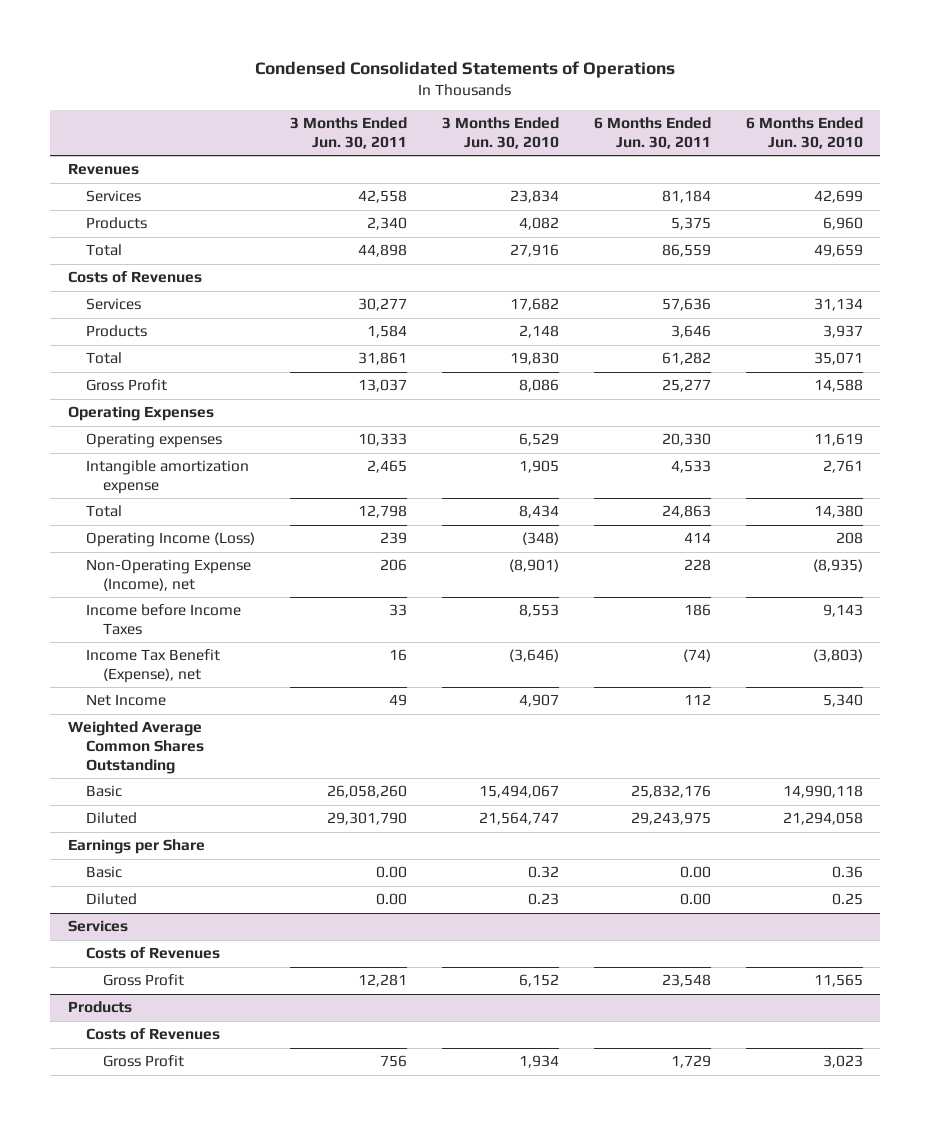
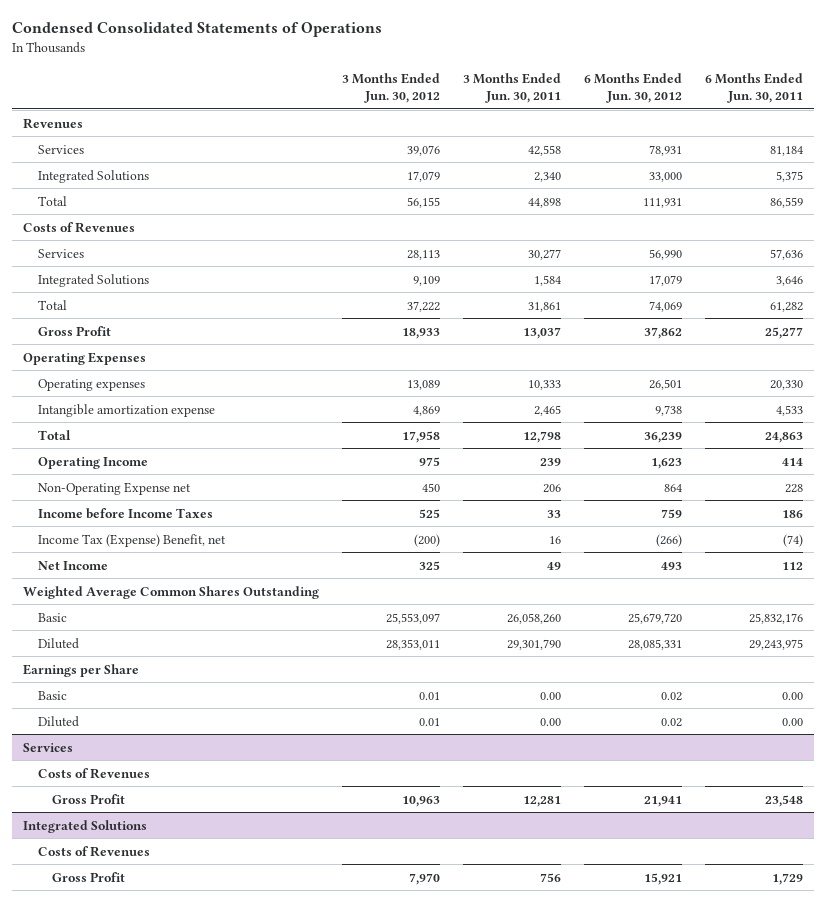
[441,117,559,149] 3 Months Ended Jun. 30, 2010 -> none
[745,117,863,149] 6 Months Ended Jun. 30, 2010 -> none
none -> [342,72,441,104] 3 Months Ended Jun. 30, 2012
none -> [584,72,683,104] 6 Months Ended Jun. 30, 2012
[85,217,147,230] Products -> [37,169,149,183] Integrated Solutions
[85,325,147,338] Products -> [37,273,149,287] Integrated Solutions
[85,532,255,548] Operating Income (Loss) -> [37,456,148,469] Operating Income
[85,559,251,591] Non-Operating Expense (Income), net -> [37,481,191,495] Non-Operating Expense net
[85,649,220,683] Income Tax Benefit (Expense), net -> [37,533,226,547] Income Tax (Expense) Benefit, net
[67,1001,132,1014] Products -> none
none -> [23,819,148,833] Integrated Solutions

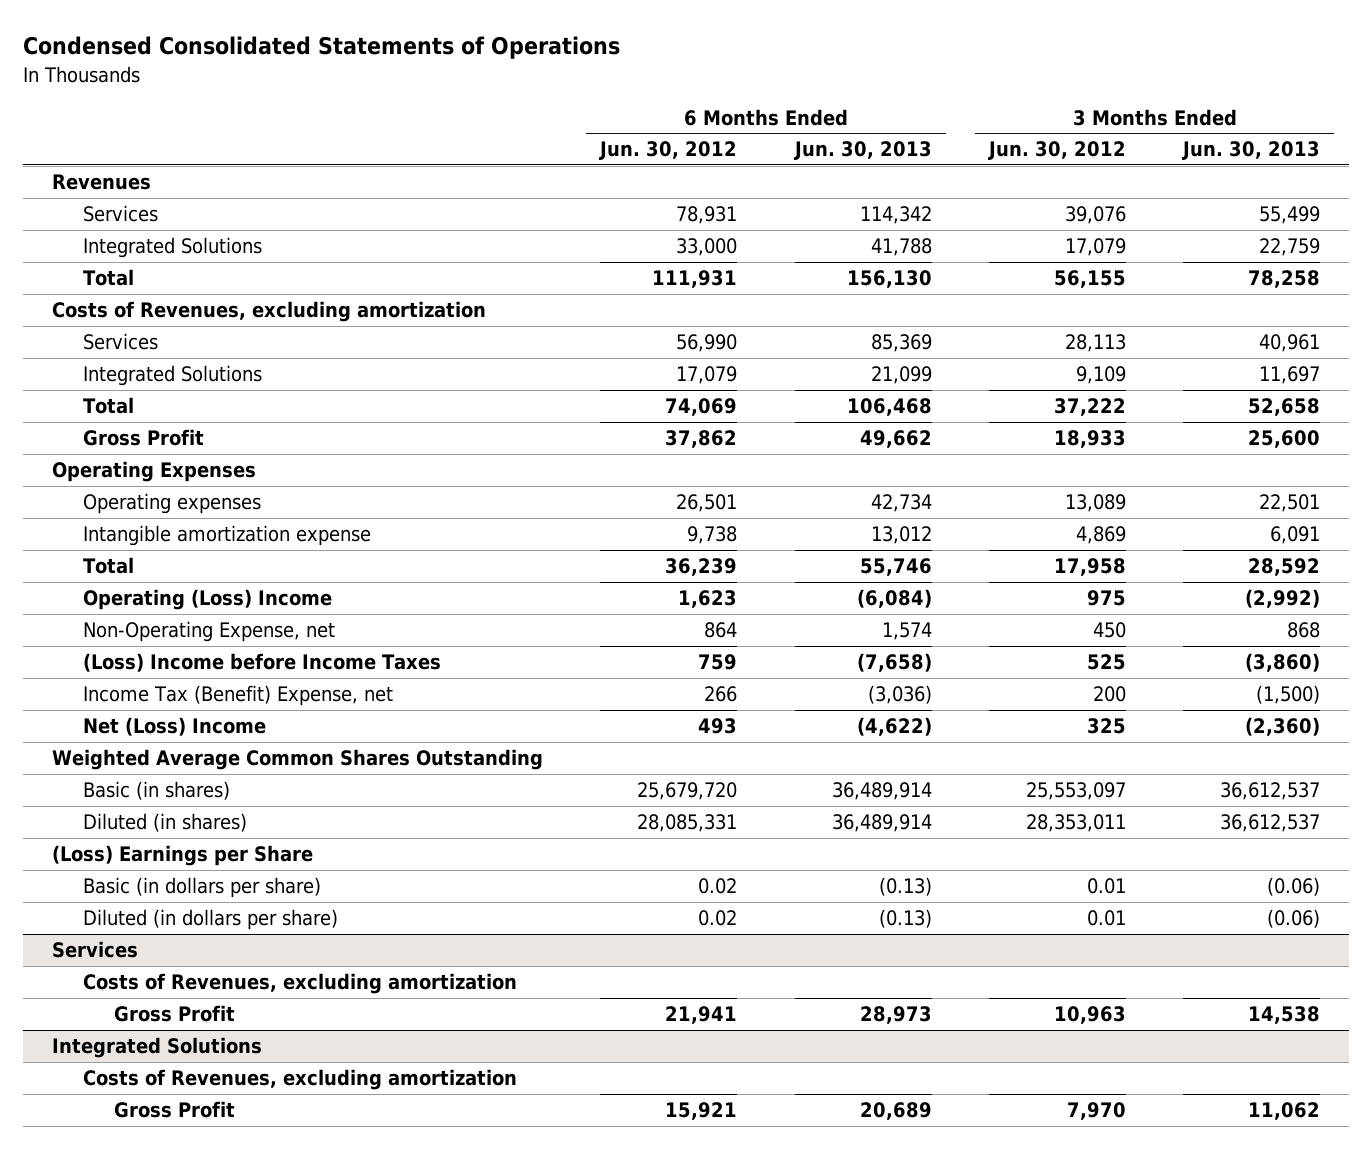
[463,72,562,104] 3 Months Ended Jun. 30, 2011 -> none
[704,72,803,104] 6 Months Ended Jun. 30, 2011 -> none
none -> [793,141,932,161] Jun. 30, 2013
none -> [1182,141,1321,161] Jun. 30, 2013
[23,221,136,233] Costs of Revenues -> [52,301,487,323] Costs of Revenues, excluding amortization
[37,456,148,469] Operating Income -> [82,589,332,611] Operating (Loss) Income
[37,481,191,495] Non-Operating Expense net -> [82,621,335,643] Non-Operating Expense, net
[37,507,213,519] Income before Income Taxes -> [82,653,441,673] (Loss) Income before Income Taxes
[37,533,226,547] Income Tax (Expense) Benefit, net -> [82,685,393,707] Income Tax (Benefit) Expense, net
[414,533,441,547] (200) -> [1092,686,1126,703] 200
[656,533,683,547] (266) -> [704,686,738,703] 266
[37,560,108,570] Net Income -> [82,717,266,737] Net (Loss) Income
[37,612,67,622] Basic -> [82,781,230,801] Basic (in shares)
[37,637,79,649] Diluted -> [82,813,247,833] Diluted (in shares)
[23,663,140,677] Earnings per Share -> [52,845,314,867] (Loss) Earnings per Share
[37,690,67,700] Basic -> [82,877,321,899] Basic (in dollars per share)
[37,715,79,727] Diluted -> [82,909,338,931] Diluted (in dollars per share)
[37,767,150,779] Costs of Revenues -> [82,973,517,995] Costs of Revenues, excluding amortization
[37,845,150,857] Costs of Revenues -> [82,1069,517,1091] Costs of Revenues, excluding amortization

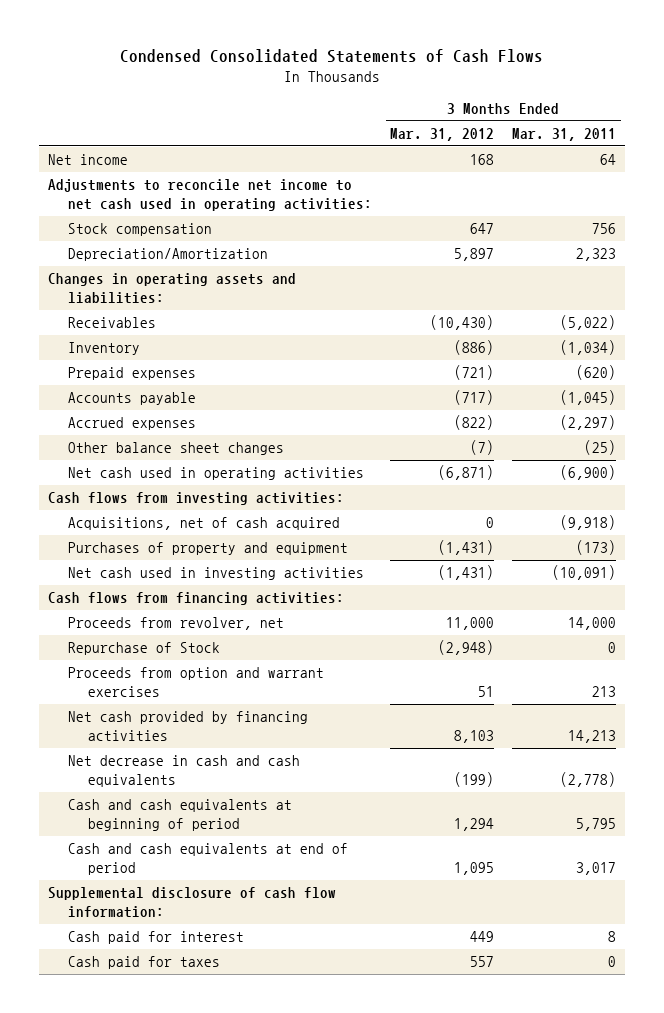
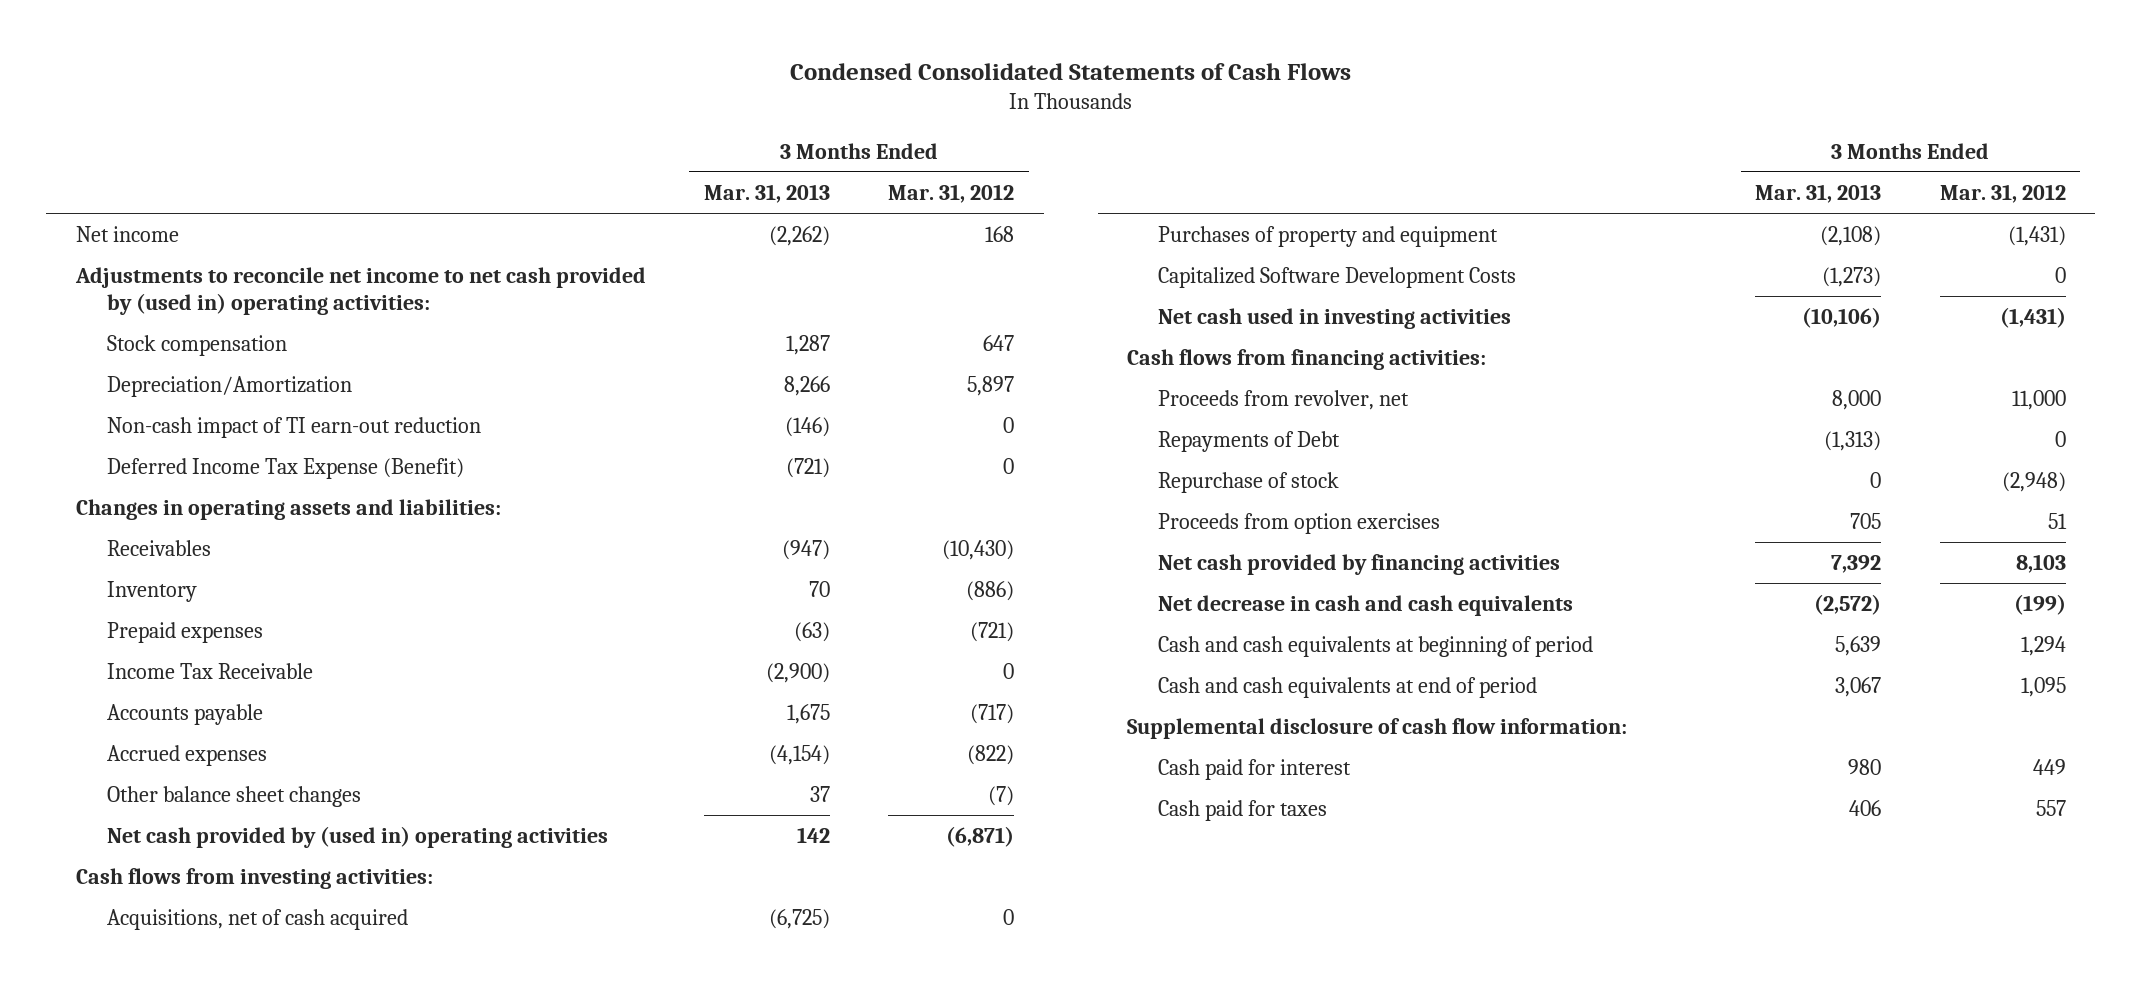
[512,127,617,141] Mar. 31, 2011 -> none
none -> [703,183,830,203] Mar. 31, 2013
[47,179,373,211] Adjustments to reconcile net income to net cash used in operating activities: -> [74,266,646,316] Adjustments to reconcile net income to net cash provided by (used in) operating activities:
none -> [107,416,482,438] Non-cash impact of TI earn-out reduction
none -> [107,457,465,479] Deferred Income Tax Expense (Benefit)
none -> [107,662,314,679] Income Tax Receivable
[68,467,365,481] Net cash used in operating activities -> [107,825,609,848] Net cash provided by (used in) operating activities
none -> [1158,266,1517,288] Capitalized Software Development Costs
none -> [1158,430,1341,452] Repayments of Debt
[68,642,221,656] Repurchase of Stock -> [1158,471,1340,493] Repurchase of stock
[68,667,325,697] Proceeds from option and warrant exercises -> [1158,512,1441,534] Proceeds from option exercises

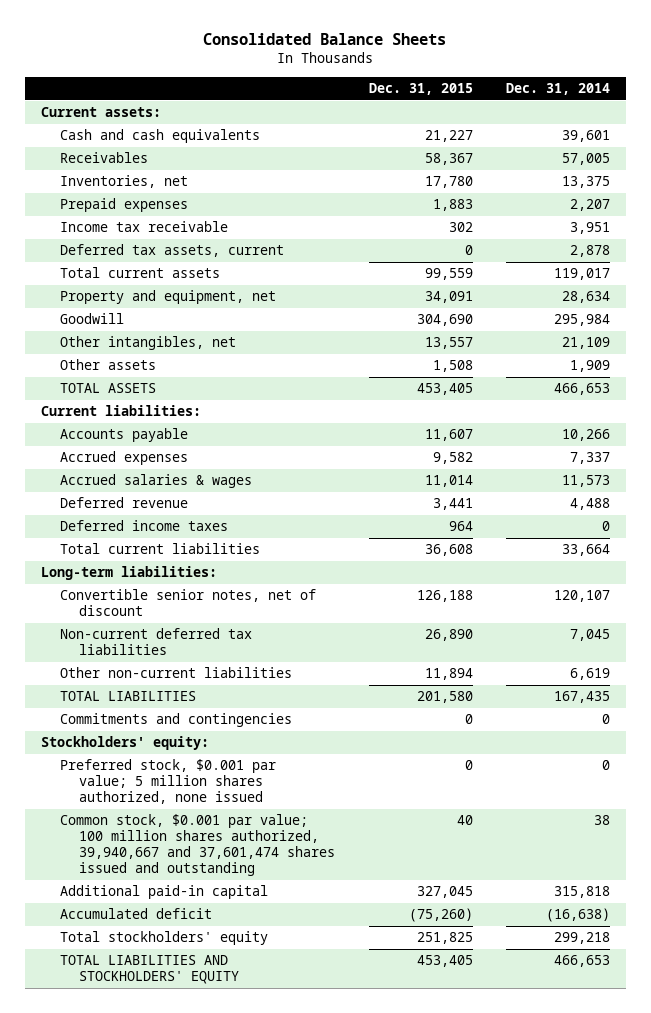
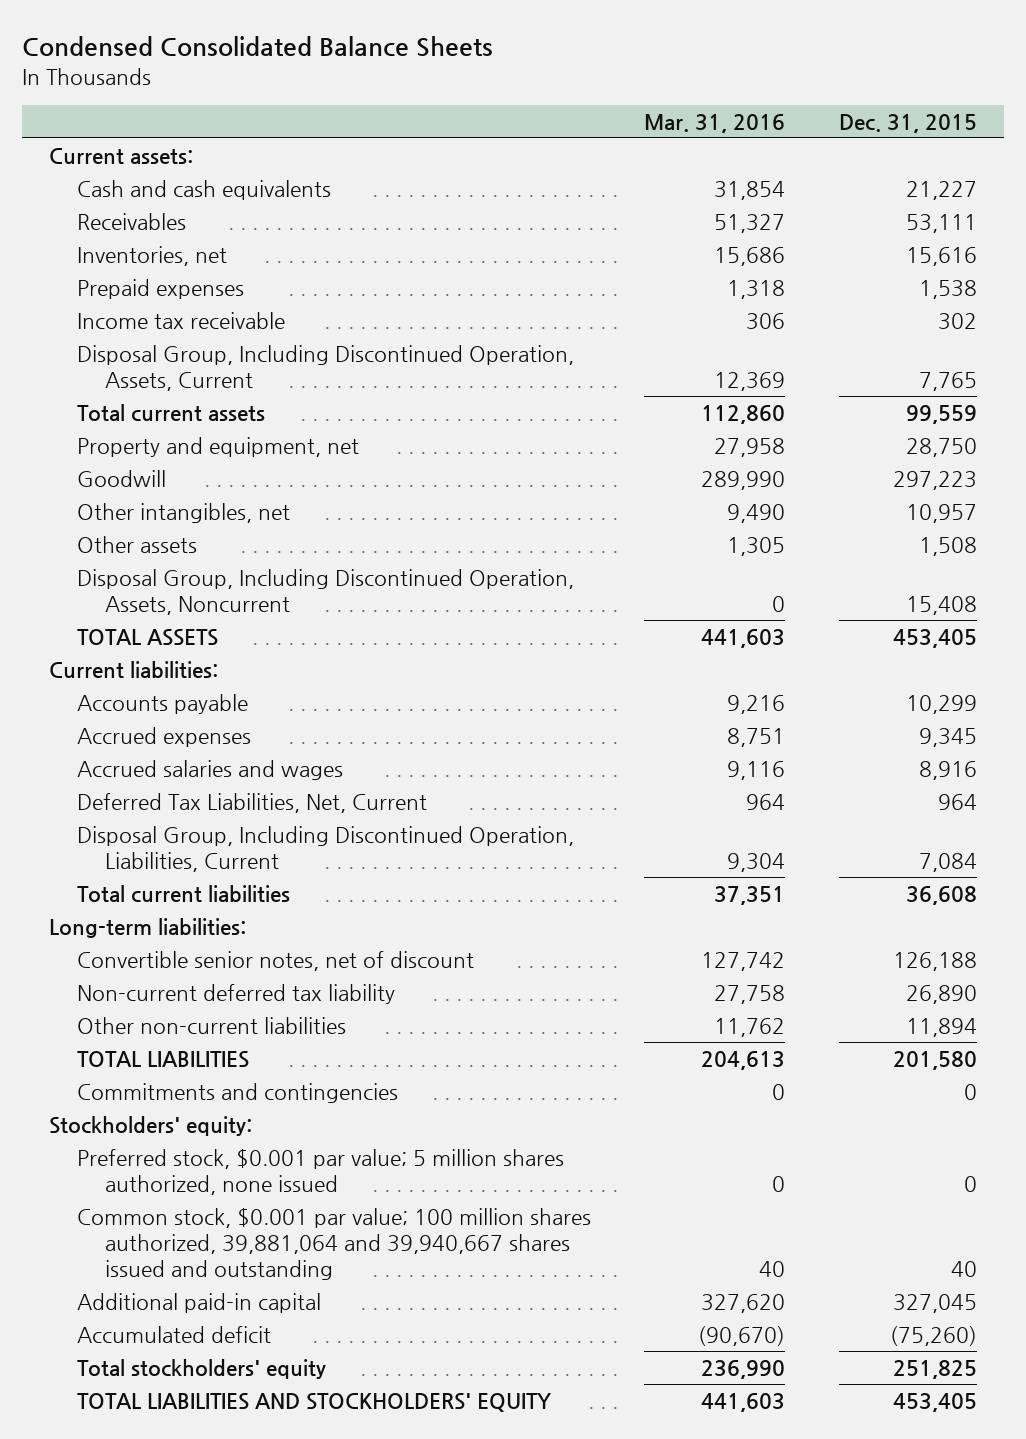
[203,33,447,46] Consolidated Balance Sheets -> [21,35,493,57] Condensed Consolidated Balance Sheets
[505,82,610,95] Dec. 31, 2014 -> none
none -> [644,113,786,133] Mar. 31, 2016
[424,153,473,166] 58,367 -> [905,213,977,233] 53,111
[424,176,473,189] 17,780 -> [905,246,977,266] 15,616
[432,199,473,212] 1,883 -> [918,279,977,299] 1,538
[60,244,285,258] Deferred tax assets, current -> none
none -> [76,344,574,392] Disposal Group, Including Discontinued Operation, Assets, Current
[424,291,473,304] 34,091 -> [905,437,977,457] 28,750
[416,314,473,327] 304,690 -> [892,470,977,490] 297,223
[424,337,473,350] 13,557 -> [905,503,977,523] 10,957
none -> [76,568,574,616] Disposal Group, Including Discontinued Operation, Assets, Noncurrent
[60,497,189,509] Deferred revenue -> none
[424,429,473,442] 11,607 -> [905,694,977,714] 10,299
[432,452,473,465] 9,582 -> [918,727,977,747] 9,345
[60,474,253,489] Accrued salaries & wages -> [76,759,343,780] Accrued salaries and wages
[424,475,473,488] 11,014 -> [918,760,977,780] 8,916
[60,520,229,532] Deferred income taxes -> [76,792,427,813] Deferred Tax Liabilities, Net, Current
none -> [76,825,574,873] Disposal Group, Including Discontinued Operation, Liabilities, Current
[60,628,253,656] Non-current deferred tax liabilities -> [76,983,395,1004] Non-current deferred tax liability
[60,814,336,877] Common stock, $0.001 par value; 100 million shares authorized, 39,940,667 and 37,601,474 shares issued and outstanding -> [76,1207,591,1281] Common stock, $0.001 par value; 100 million shares authorized, 39,881,064 and 39,940,667 shares issued and outstanding

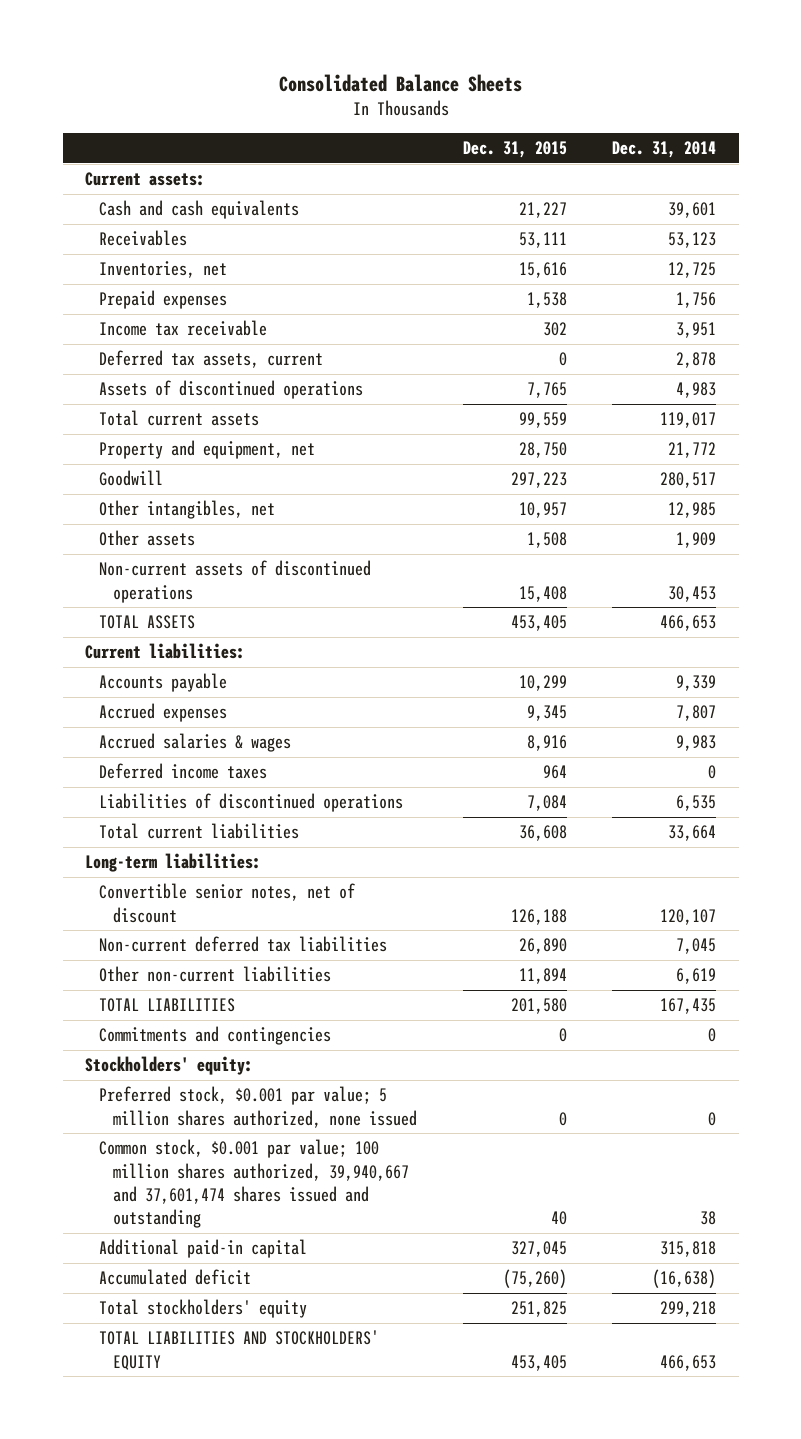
[21,35,493,57] Condensed Consolidated Balance Sheets -> [278,73,522,92] Consolidated Balance Sheets
[644,113,786,133] Mar. 31, 2016 -> none
none -> [612,141,717,159] Dec. 31, 2014
none -> [99,350,324,369] Deferred tax assets, current
[76,344,574,392] Disposal Group, Including Discontinued Operation, Assets, Current -> [99,380,364,400] Assets of discontinued operations
[76,568,574,616] Disposal Group, Including Discontinued Operation, Assets, Noncurrent -> [99,560,372,603] Non-current assets of discontinued operations
[76,759,343,780] Accrued salaries and wages -> [99,733,292,753] Accrued salaries & wages
[76,792,427,813] Deferred Tax Liabilities, Net, Current -> [99,763,268,780] Deferred income taxes
[76,825,574,873] Disposal Group, Including Discontinued Operation, Liabilities, Current -> [99,793,404,813] Liabilities of discontinued operations
[76,983,395,1004] Non-current deferred tax liability -> [99,936,388,953] Non-current deferred tax liabilities
[76,1207,591,1281] Common stock, $0.001 par value; 100 million shares authorized, 39,881,064 and 39,940,667 shares issued and outstanding -> [99,1139,410,1229] Common stock, $0.001 par value; 100 million shares authorized, 39,940,667 and 37,601,474 shares issued and outstanding

